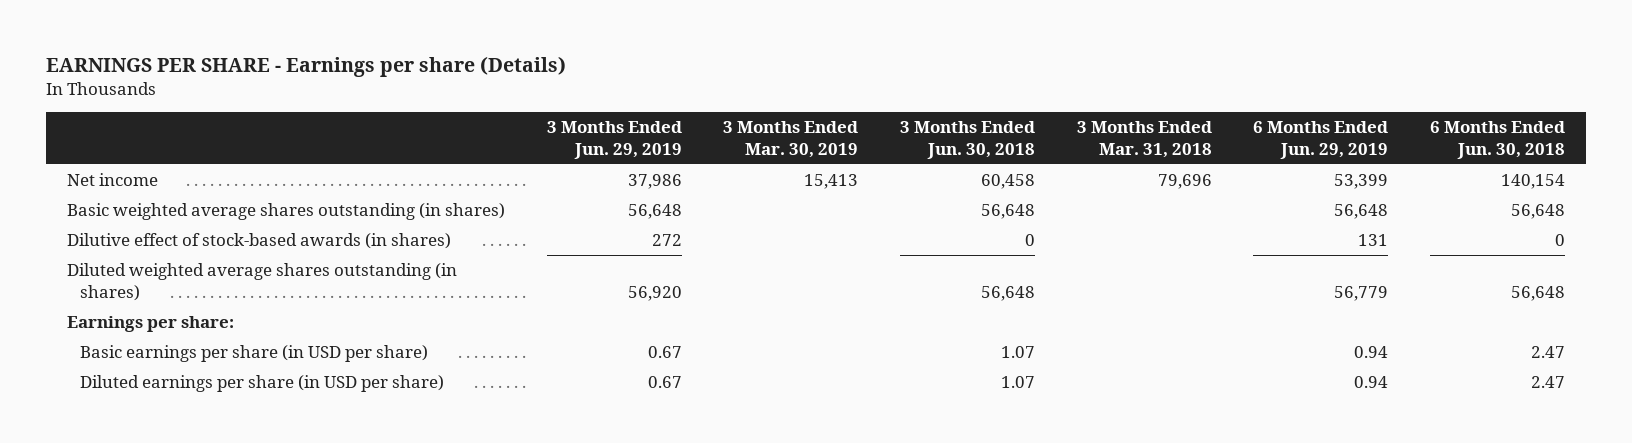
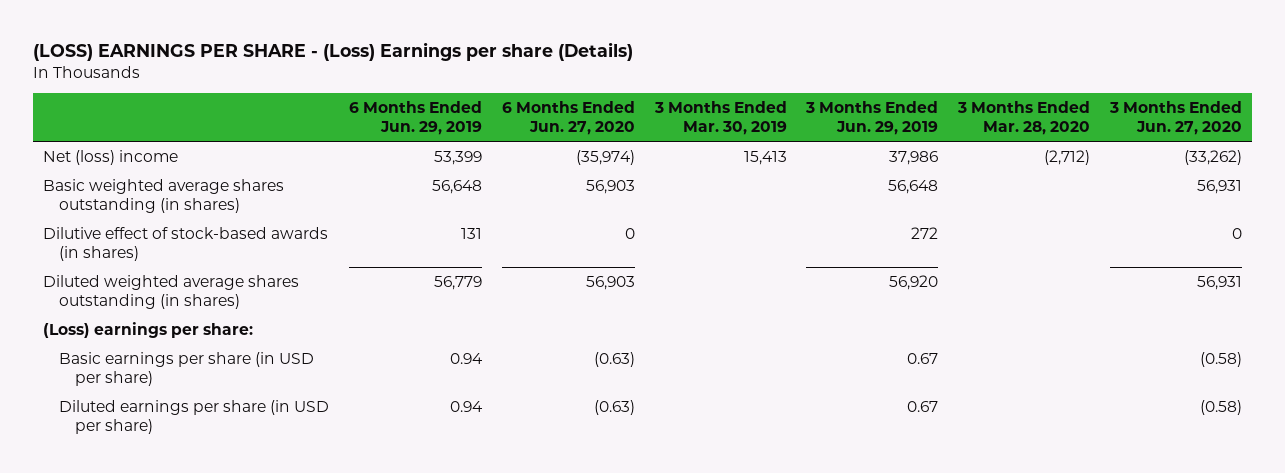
[45,56,566,78] EARNINGS PER SHARE - Earnings per share (Details) -> [33,41,634,61] (LOSS) EARNINGS PER SHARE - (Loss) Earnings per share (Details)
[899,121,1035,159] 3 Months Ended Jun. 30, 2018 -> none
[1076,121,1212,158] 3 Months Ended Mar. 31, 2018 -> none
[1430,121,1566,159] 6 Months Ended Jun. 30, 2018 -> none
none -> [501,100,635,136] 6 Months Ended Jun. 27, 2020
none -> [957,100,1091,136] 3 Months Ended Mar. 28, 2020
none -> [1109,100,1243,136] 3 Months Ended Jun. 27, 2020
[66,173,158,187] Net income -> [43,149,179,165] Net (loss) income
[66,316,234,333] Earnings per share: -> [43,321,254,338] (Loss) earnings per share:

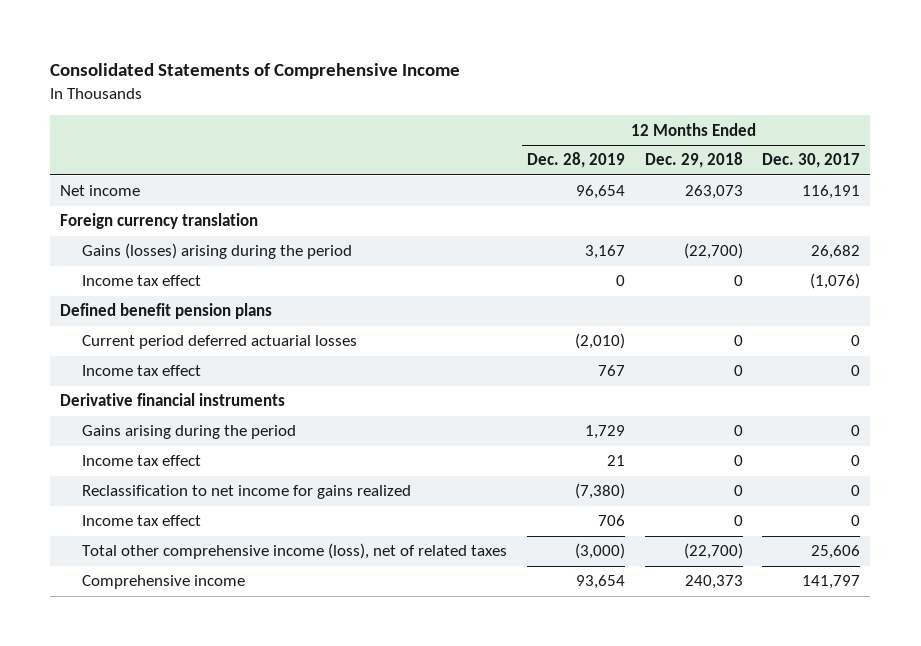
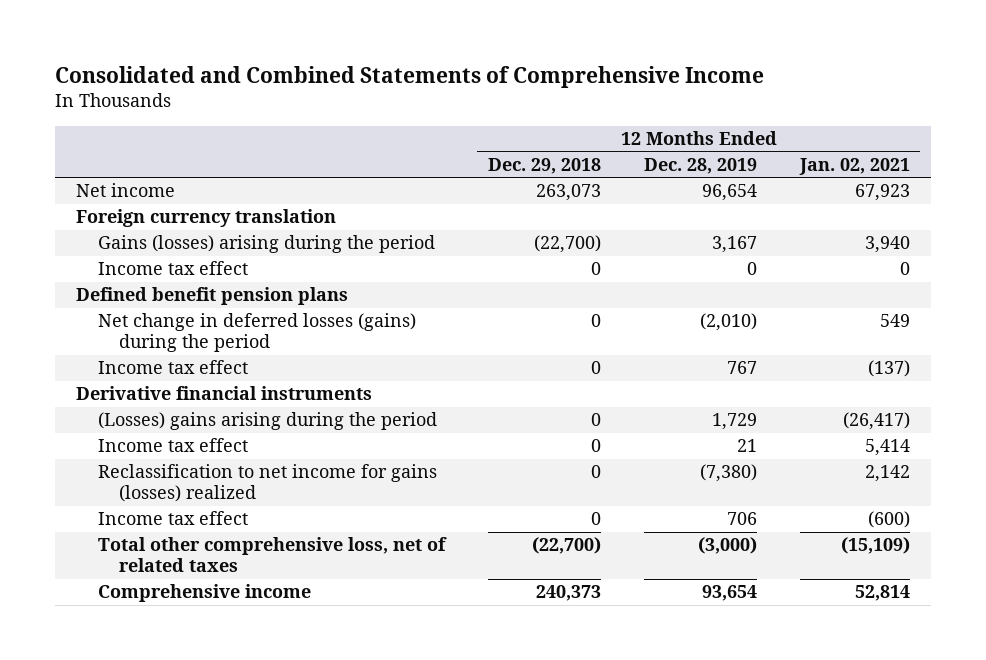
[50,63,461,80] Consolidated Statements of Comprehensive Income -> [54,65,764,88] Consolidated and Combined Statements of Comprehensive Income
[762,153,861,169] Dec. 30, 2017 -> none
none -> [798,157,910,175] Jan. 02, 2021
[81,335,357,350] Current period deferred actuarial losses -> [97,313,416,353] Net change in deferred losses (gains) during the period
[81,425,296,440] Gains arising during the period -> [97,412,437,431] (Losses) gains arising during the period
[81,485,411,500] Reclassification to net income for gains realized -> [97,464,437,503] Reclassification to net income for gains (losses) realized
[81,543,507,560] Total other comprehensive income (loss), net of related taxes -> [97,537,447,573] Total other comprehensive loss, net of related taxes

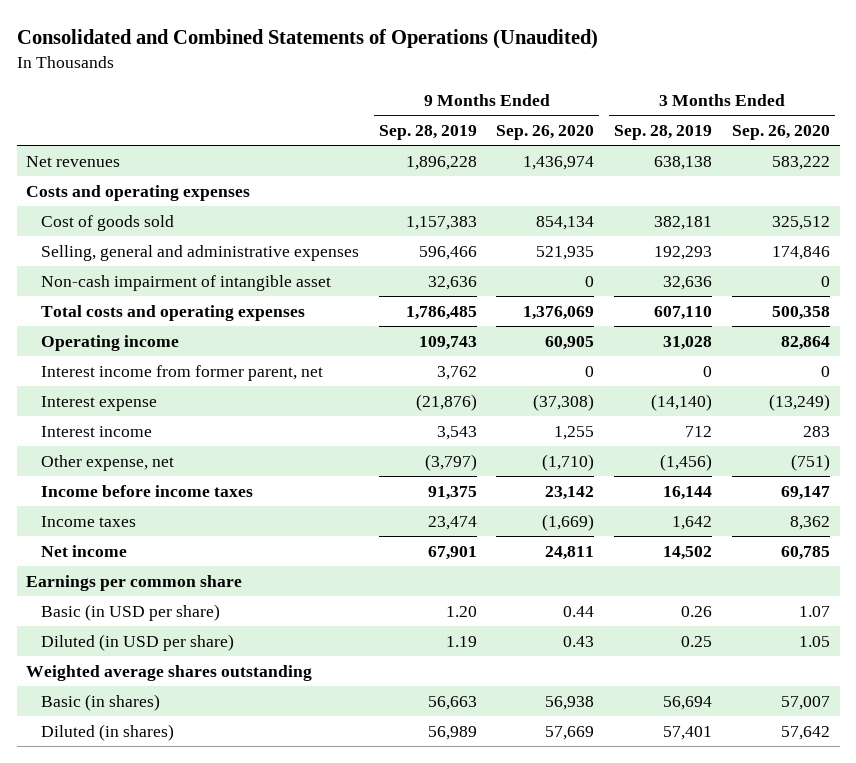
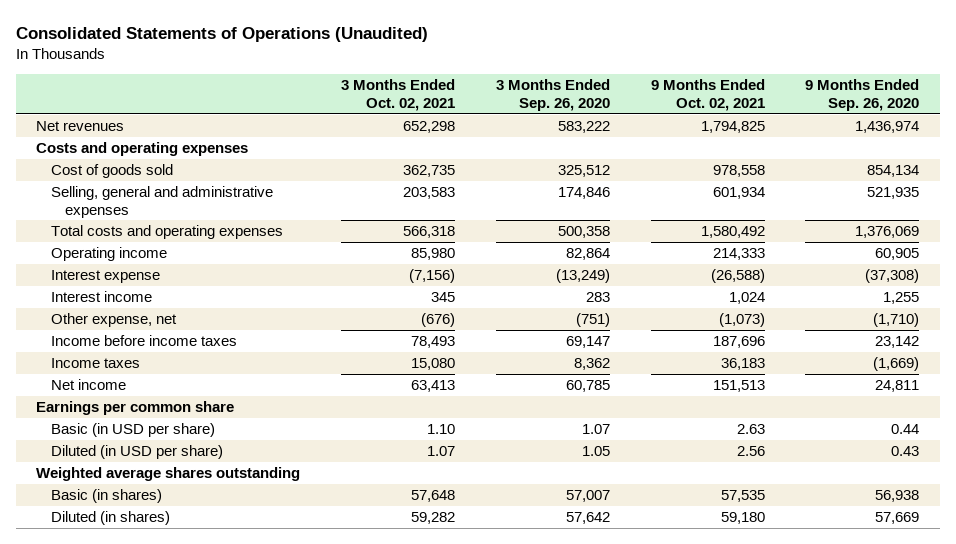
[16,28,598,49] Consolidated and Combined Statements of Operations (Unaudited) -> [16,27,429,43] Consolidated Statements of Operations (Unaudited)
[378,125,477,141] Sep. 28, 2019 -> none
[614,125,713,141] Sep. 28, 2019 -> none
none -> [341,79,456,111] 3 Months Ended Oct. 02, 2021
none -> [650,79,765,111] 9 Months Ended Oct. 02, 2021
[41,274,332,291] Non-cash impairment of intangible asset -> none
[41,364,324,381] Interest income from former parent, net -> none

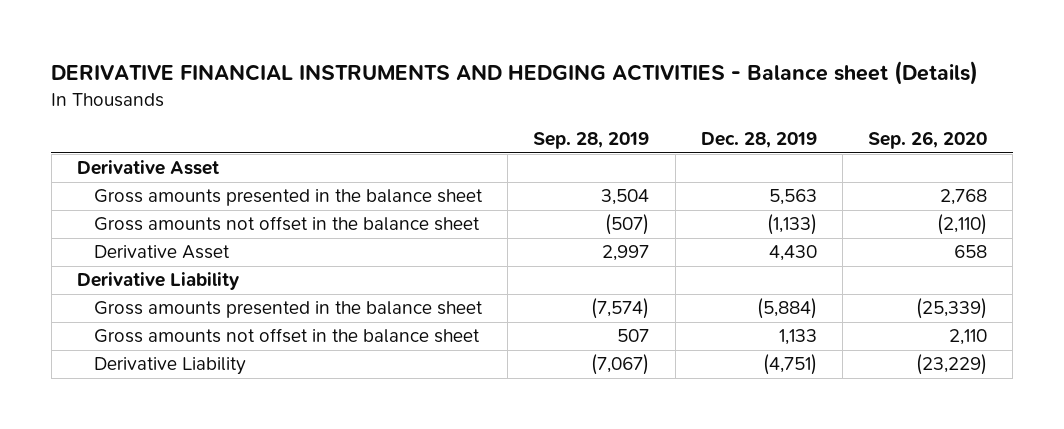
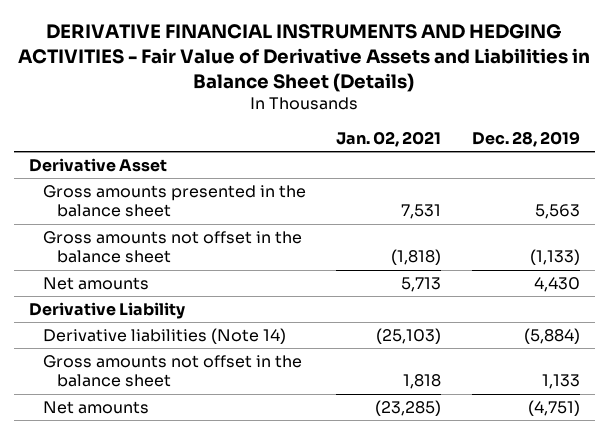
[51,61,979,86] DERIVATIVE FINANCIAL INSTRUMENTS AND HEDGING ACTIVITIES - Balance sheet (Details) -> [18,24,591,92] DERIVATIVE FINANCIAL INSTRUMENTS AND HEDGING ACTIVITIES - Fair Value of Derivative Assets and Liabilities in Balance Sheet (Details)
[533,132,650,150] Sep. 28, 2019 -> none
[868,131,988,150] Sep. 26, 2020 -> none
none -> [336,130,442,147] Jan. 02, 2021
[93,245,230,260] Derivative Asset -> [43,276,150,290] Net amounts
[93,301,483,319] Gross amounts presented in the balance sheet -> [43,327,287,344] Derivative liabilities (Note 14)
[93,357,246,376] Derivative Liability -> [43,400,150,414] Net amounts

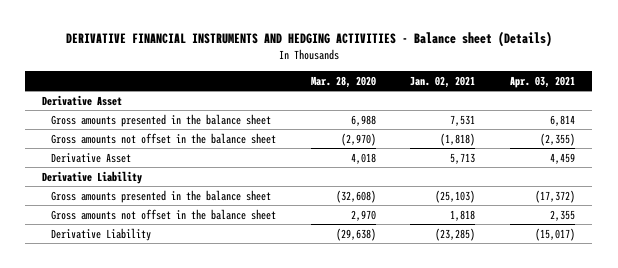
[18,24,591,92] DERIVATIVE FINANCIAL INSTRUMENTS AND HEDGING ACTIVITIES - Fair Value of Derivative Assets and Liabilities in Balance Sheet (Details) -> [65,31,552,48] DERIVATIVE FINANCIAL INSTRUMENTS AND HEDGING ACTIVITIES - Balance sheet (Details)
[471,130,580,147] Dec. 28, 2019 -> none
none -> [310,75,376,88] Mar. 28, 2020
none -> [510,75,576,88] Apr. 03, 2021
[43,276,150,290] Net amounts -> [51,152,132,163] Derivative Asset
[43,327,287,344] Derivative liabilities (Note 14) -> [51,189,272,203] Gross amounts presented in the balance sheet
[43,400,150,414] Net amounts -> [51,227,152,241] Derivative Liability

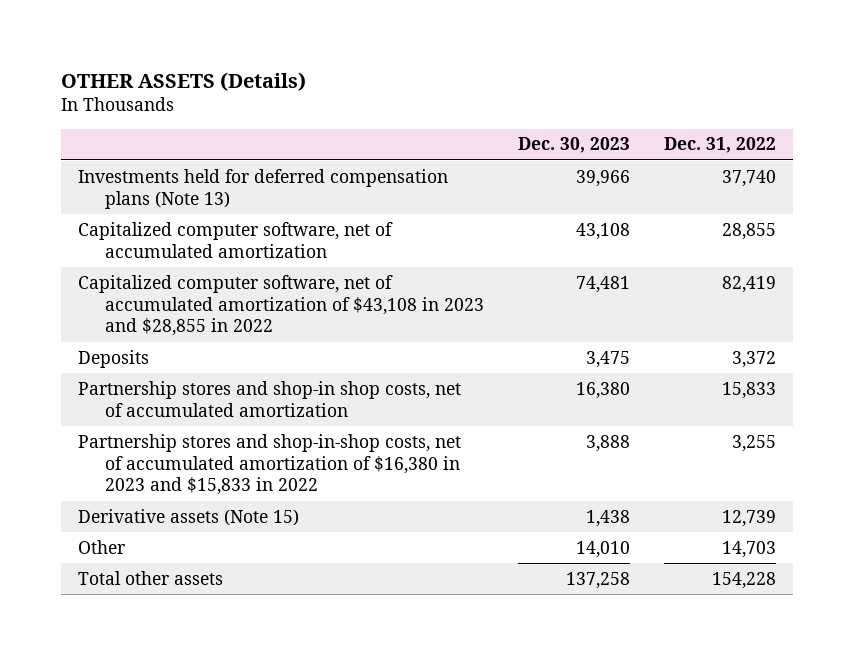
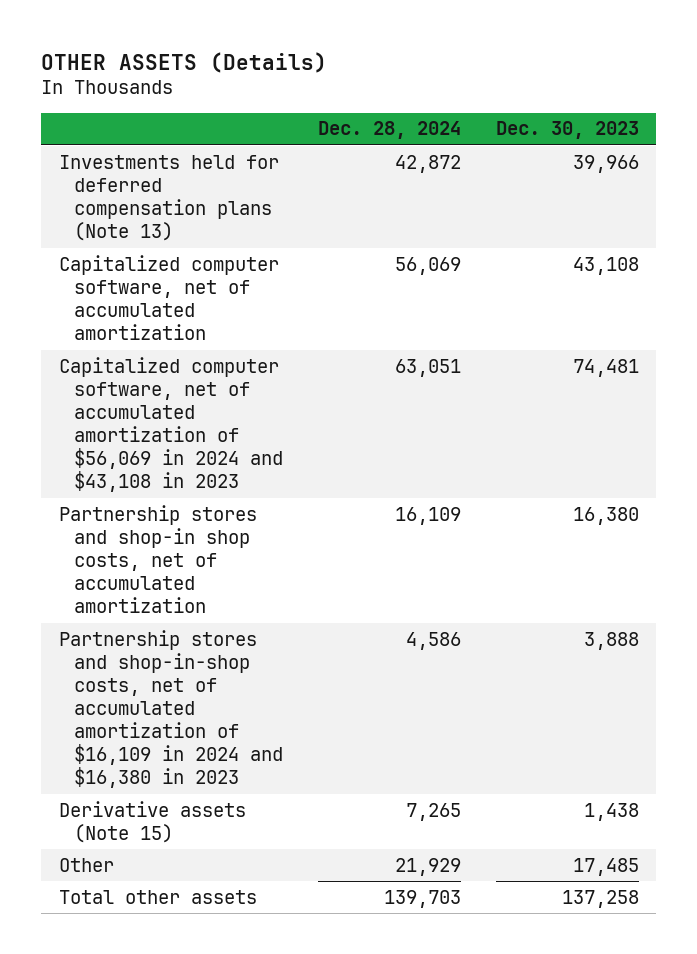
[663,137,776,154] Dec. 31, 2022 -> none
none -> [317,121,461,140] Dec. 28, 2024
[77,349,149,368] Deposits -> none
[77,274,484,337] Capitalized computer software, net of accumulated amortization of $43,108 in 2023 and $28,855 in 2022 -> [58,356,283,493] Capitalized computer software, net of accumulated amortization of $56,069 in 2024 and $43,108 in 2023
[77,433,461,496] Partnership stores and shop-in-shop costs, net of accumulated amortization of $16,380 in 2023 and $15,833 in 2022 -> [58,629,283,789] Partnership stores and shop-in-shop costs, net of accumulated amortization of $16,109 in 2024 and $16,380 in 2023
[575,540,630,558] 14,010 -> [572,857,639,876] 17,485

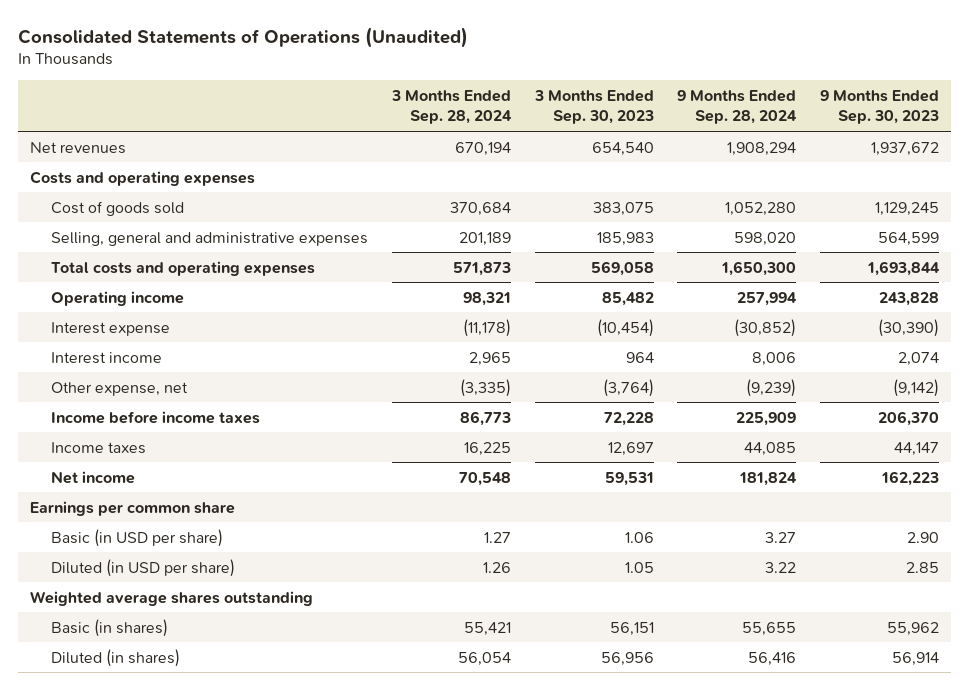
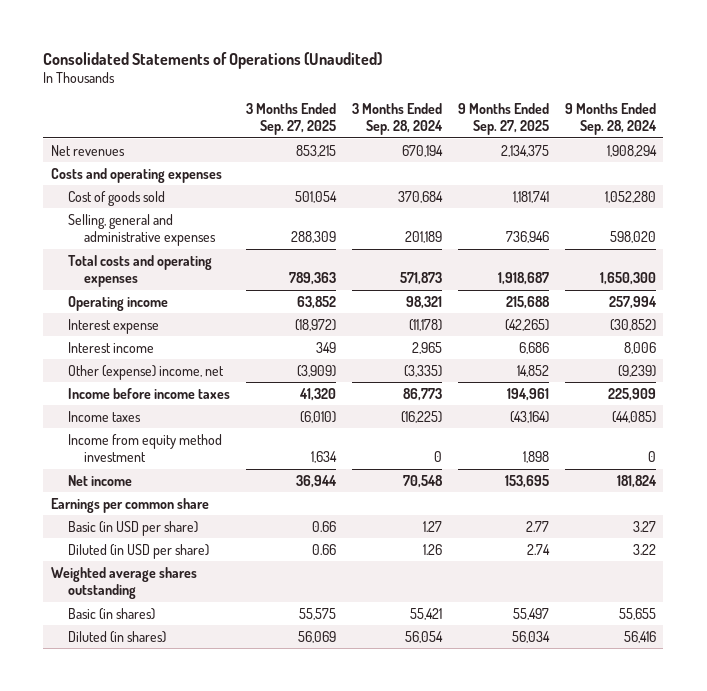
[533,89,654,125] 3 Months Ended Sep. 30, 2023 -> none
[820,89,940,125] 9 Months Ended Sep. 30, 2023 -> none
none -> [245,102,336,136] 3 Months Ended Sep. 27, 2025
none -> [457,102,549,136] 9 Months Ended Sep. 27, 2025
[50,381,188,396] Other expense, net -> [67,364,224,380] Other (expense) income, net
[463,441,511,456] 16,225 -> [400,410,442,423] (16,225)
[744,441,797,456] 44,085 -> [611,410,656,423] (44,085)
none -> [67,433,222,463] Income from equity method investment

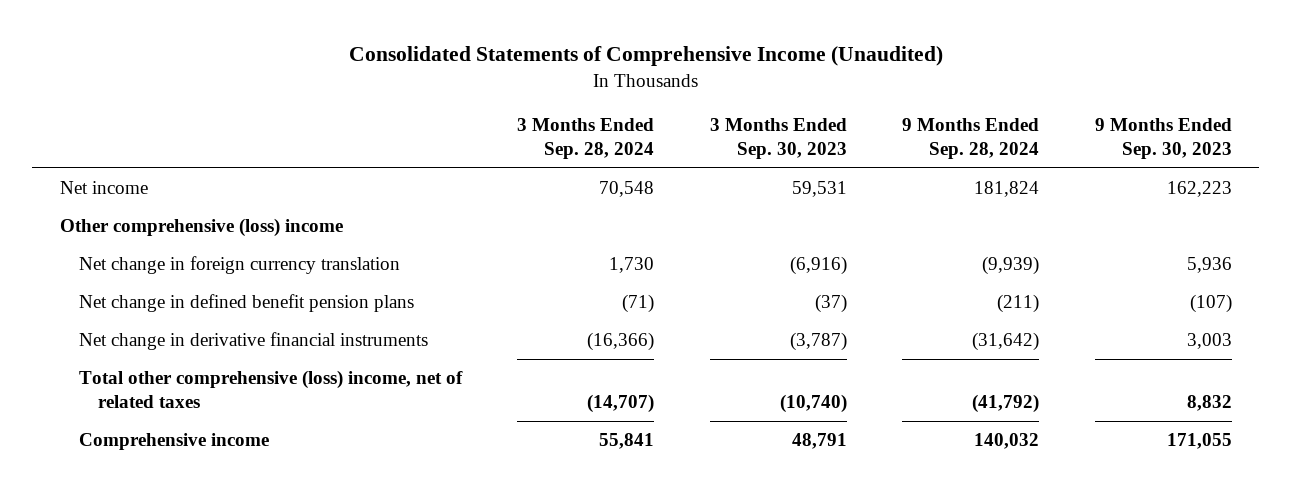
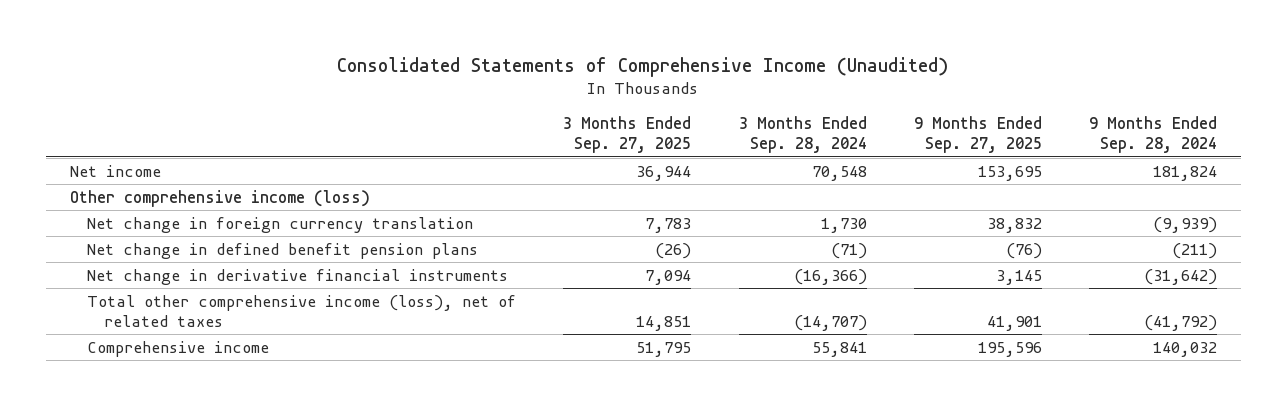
[709,117,847,159] 3 Months Ended Sep. 30, 2023 -> none
[1094,117,1232,159] 9 Months Ended Sep. 30, 2023 -> none
none -> [563,116,692,154] 3 Months Ended Sep. 27, 2025
none -> [913,116,1042,154] 9 Months Ended Sep. 27, 2025
[59,218,343,238] Other comprehensive (loss) income -> [69,189,370,207] Other comprehensive income (loss)
[78,370,463,409] Total other comprehensive (loss) income, net of related taxes -> [86,294,516,327] Total other comprehensive income (loss), net of related taxes

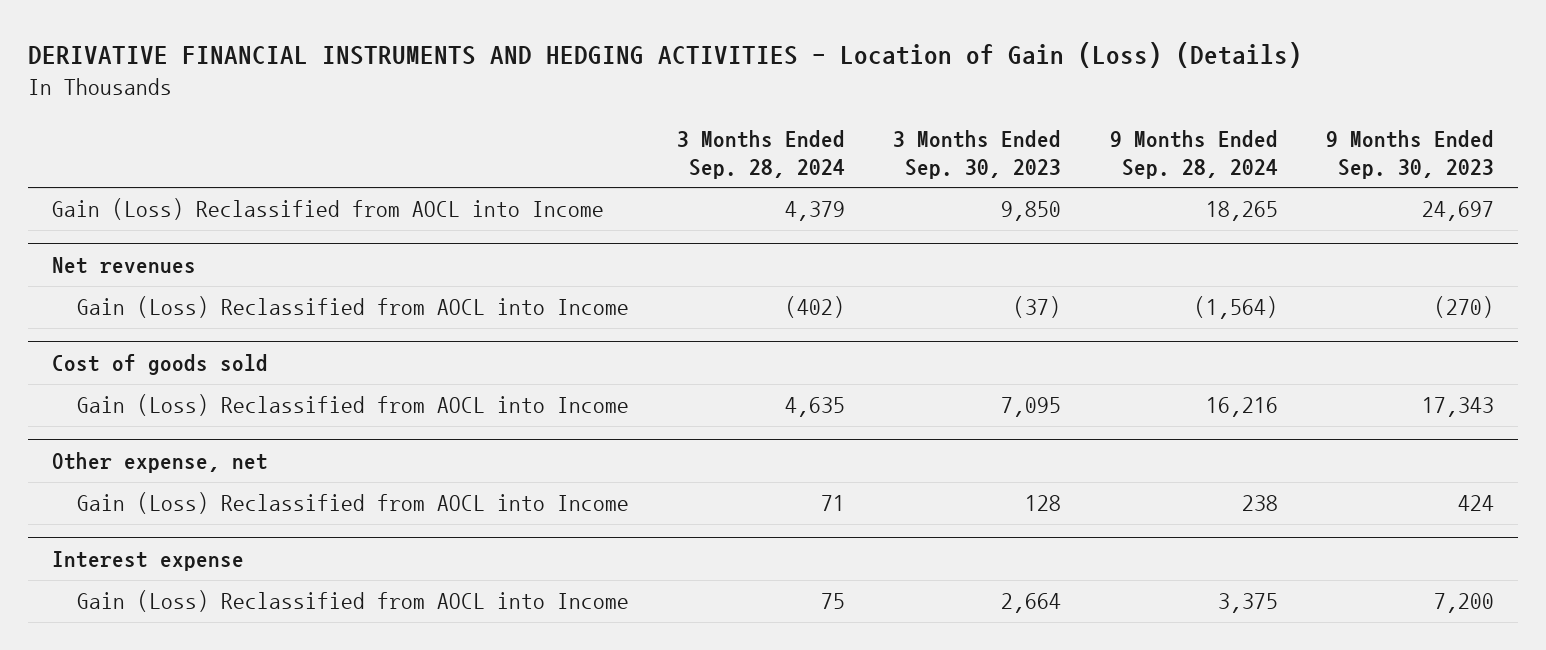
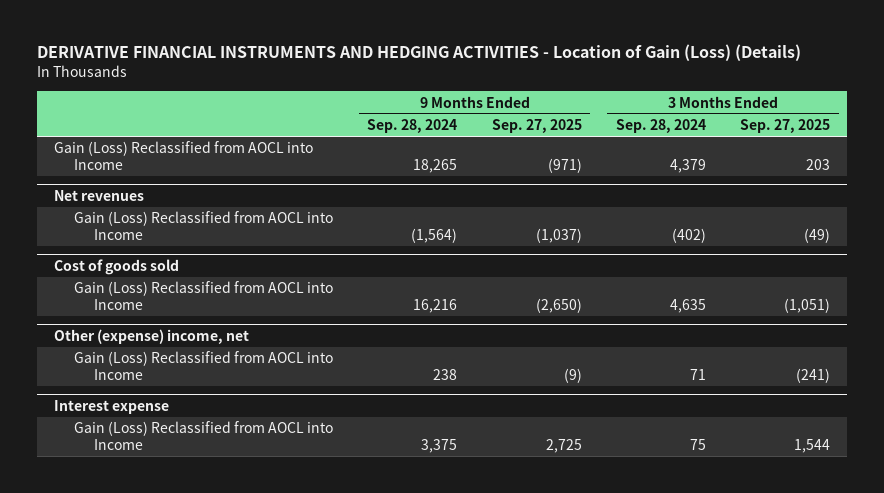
[893,129,1062,179] 3 Months Ended Sep. 30, 2023 -> none
[1325,129,1494,179] 9 Months Ended Sep. 30, 2023 -> none
none -> [491,118,582,133] Sep. 27, 2025
none -> [740,118,831,133] Sep. 27, 2025
[51,452,268,474] Other expense, net -> [53,328,249,344] Other (expense) income, net

